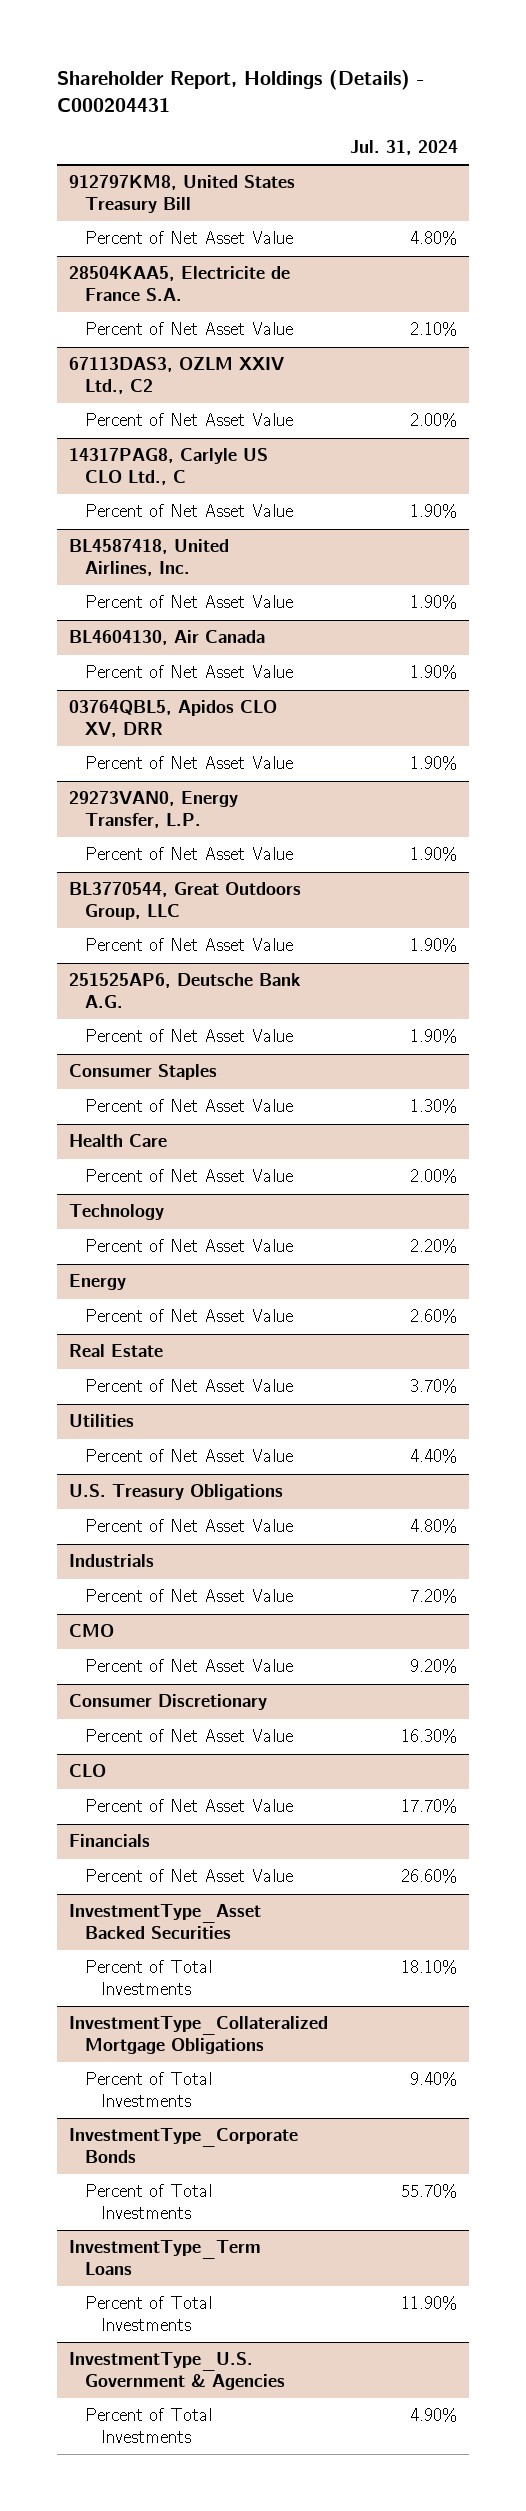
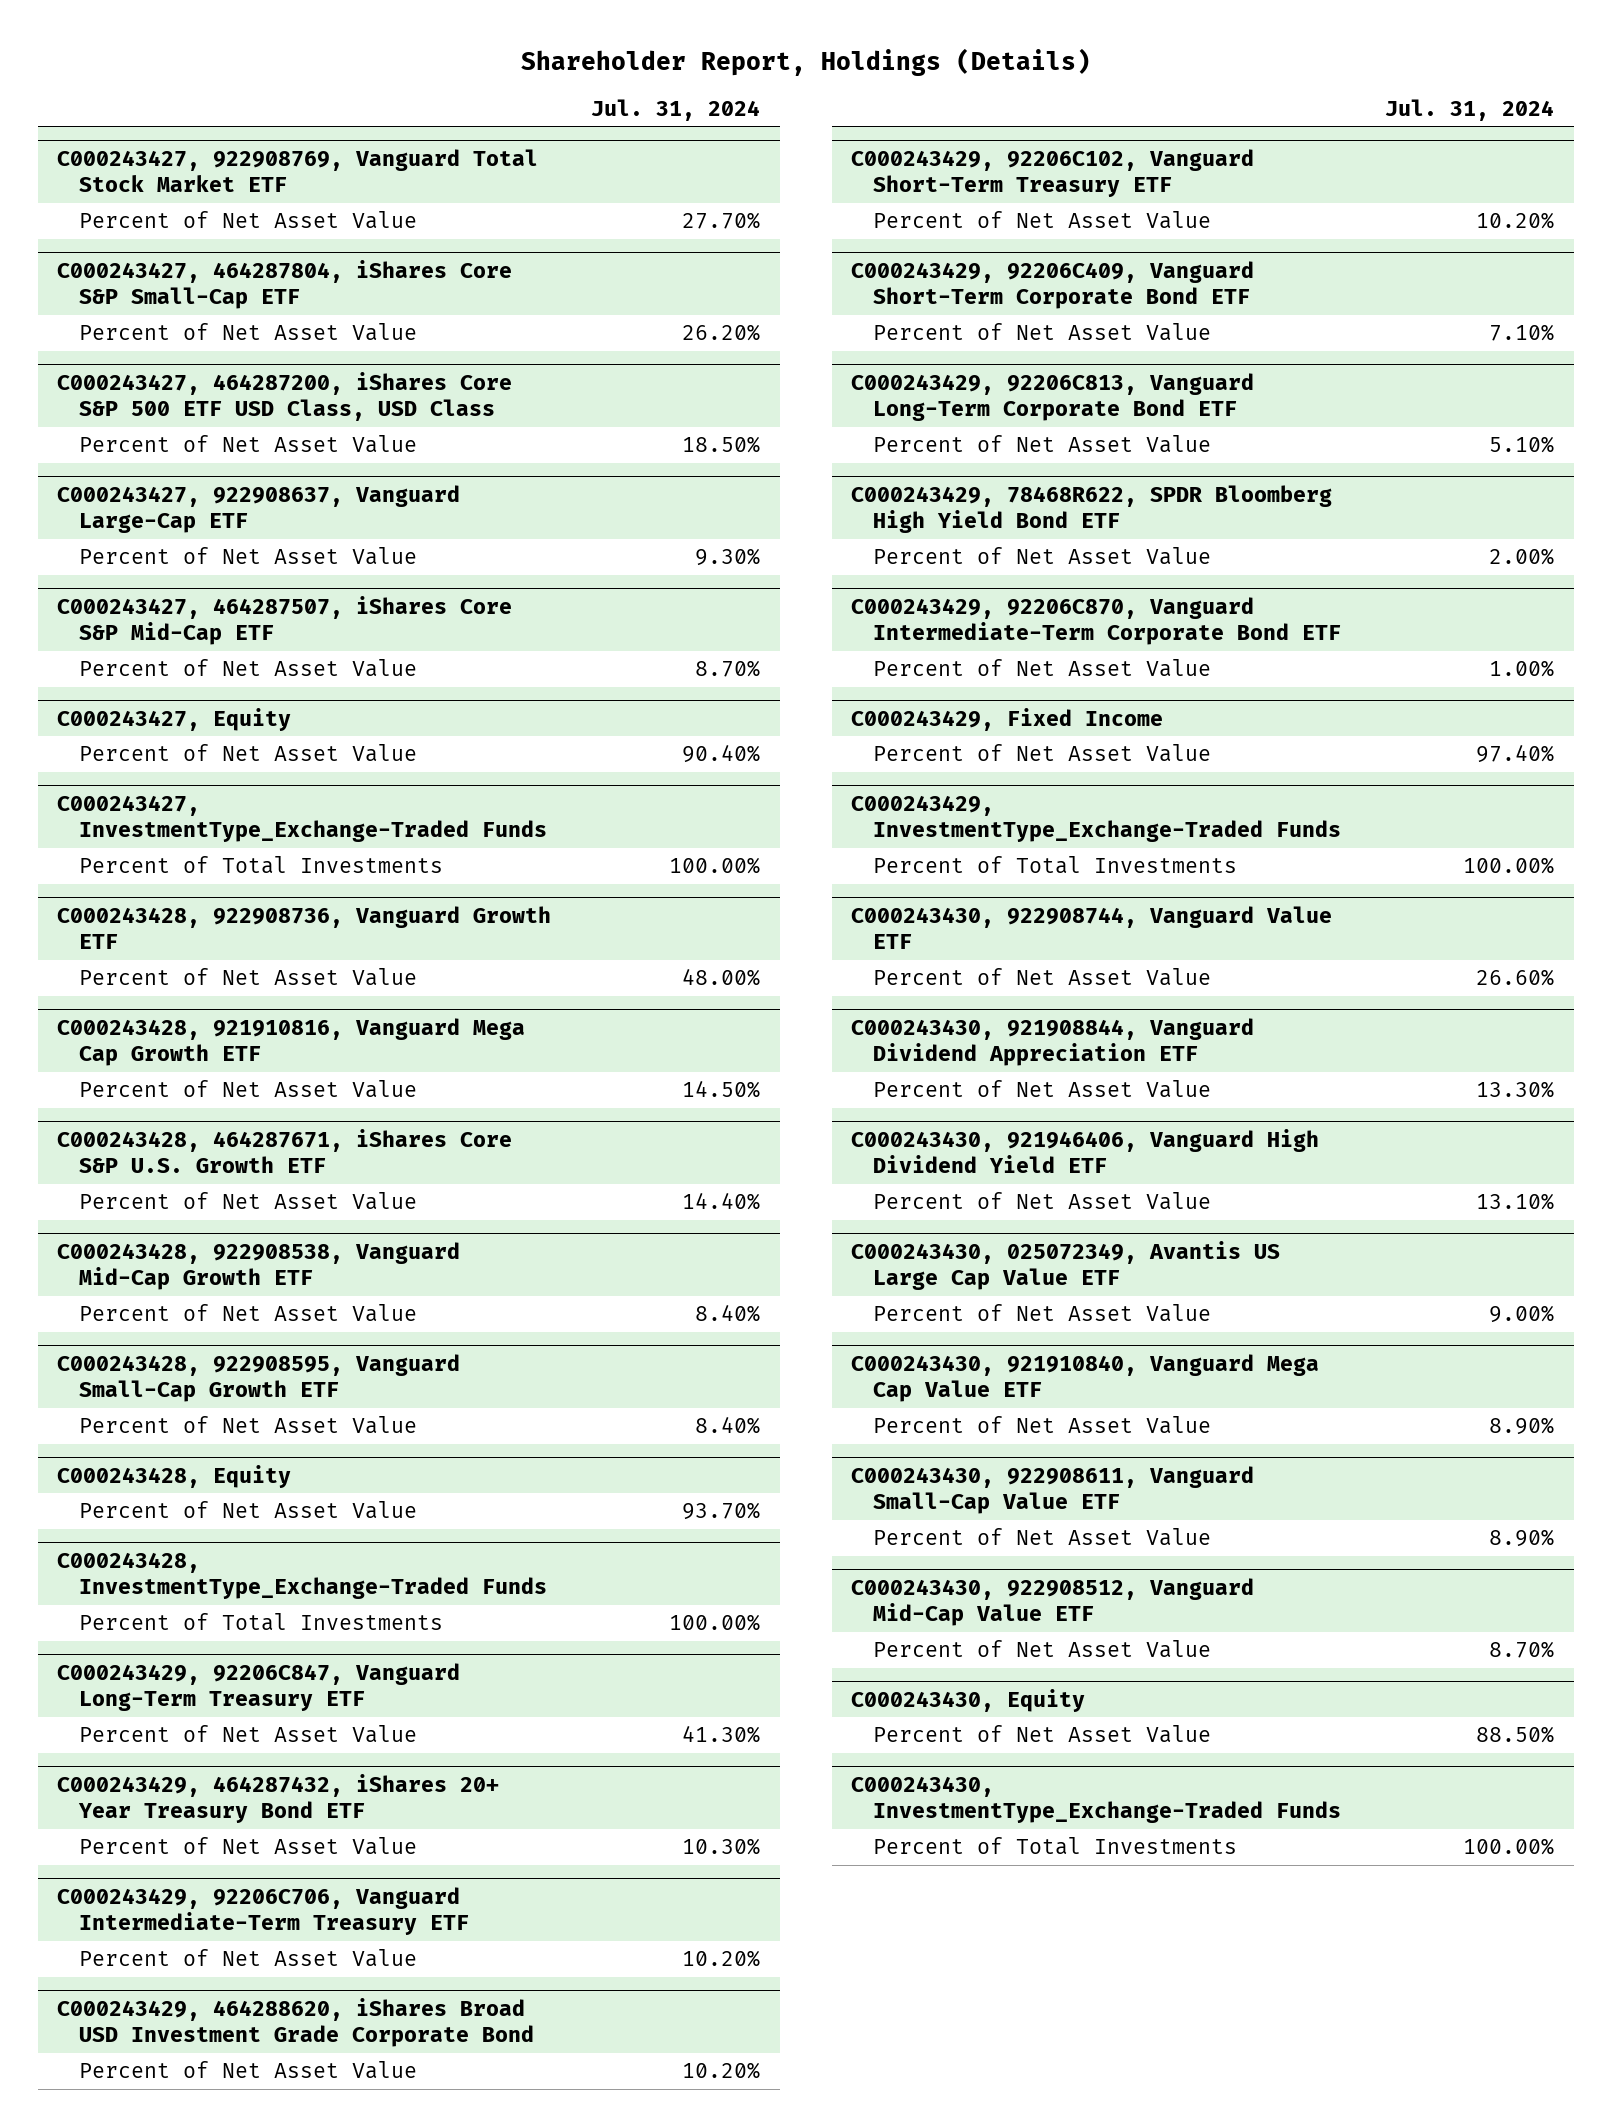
[57,69,425,112] Shareholder Report, Holdings (Details) - C000204431 -> [520,47,1091,76] Shareholder Report, Holdings (Details)
[68,175,295,213] 912797KM8, United States Treasury Bill -> none
[68,266,290,301] 28504KAA5, Electricite de France S.A. -> none
[68,357,284,394] 67113DAS3, OZLM XXIV Ltd., C2 -> none
[68,448,268,485] 14317PAG8, Carlyle US CLO Ltd., C -> none
[68,539,229,576] BL4587418, United Airlines, Inc. -> none
[68,630,265,646] BL4604130, Air Canada -> none
[68,700,277,737] 03764QBL5, Apidos CLO XV, DRR -> none
[68,791,238,828] 29273VAN0, Energy Transfer, L.P. -> none
[68,882,301,920] BL3770544, Great Outdoors Group, LLC -> none
[68,973,301,1008] 251525AP6, Deutsche Bank A.G. -> none
[68,1064,217,1081] Consumer Staples -> none
[68,1134,167,1148] Health Care -> none
none -> [57,148,539,193] C000243427, 922908769, Vanguard Total Stock Market ETF
[409,231,458,246] 4.80% -> [681,212,760,230] 27.70%
none -> [57,259,513,310] C000243427, 464287804, iShares Core S&P Small-Cap ETF
[409,322,458,337] 2.10% -> [681,324,760,342] 26.20%
none -> [57,371,513,422] C000243427, 464287200, iShares Core S&P 500 ETF USD Class, USD Class
[409,413,458,428] 2.00% -> [681,436,760,454] 18.50%
none -> [57,484,461,534] C000243427, 922908637, Vanguard Large-Cap ETF
[409,504,458,519] 1.90% -> [694,548,760,567] 9.30%
none -> [57,595,513,646] C000243427, 464287507, iShares Core S&P Mid-Cap ETF
[409,595,458,610] 1.90% -> [694,660,760,678] 8.70%
none -> [57,707,292,731] C000243427, Equity
[409,665,458,680] 1.90% -> [681,744,760,764] 90.40%
none -> [57,794,548,843] C000243427, InvestmentType_Exchange-Traded Funds
none -> [79,856,444,875] Percent of Total Investments
none -> [57,905,552,950] C000243428, 922908736, Vanguard Growth ETF
[409,756,458,771] 1.90% -> [681,968,760,987] 48.00%
none -> [57,1017,526,1067] C000243428, 921910816, Vanguard Mega Cap Growth ETF
[409,847,458,862] 1.90% -> [681,1080,760,1099] 14.50%
none -> [57,1128,513,1174] C000243428, 464287671, iShares Core S&P U.S. Growth ETF
[409,938,458,953] 1.90% -> [681,1192,760,1211] 14.40%
none -> [57,1241,461,1291] C000243428, 922908538, Vanguard Mid-Cap Growth ETF
[409,1029,458,1044] 1.90% -> [694,1304,760,1323] 8.40%
none -> [57,1353,461,1403] C000243428, 922908595, Vanguard Small-Cap Growth ETF
[409,1099,458,1114] 1.30% -> [694,1416,760,1435] 8.40%
none -> [57,1464,292,1488] C000243428, Equity
none -> [79,1501,418,1520] Percent of Net Asset Value
none -> [57,1551,548,1600] C000243428, InvestmentType_Exchange-Traded Funds
none -> [79,1613,444,1632] Percent of Total Investments
none -> [57,1662,461,1712] C000243429, 92206C847, Vanguard Long-Term Treasury ETF
none -> [79,1725,418,1744] Percent of Net Asset Value
none -> [57,1773,500,1824] C000243429, 464287432, iShares 20+ Year Treasury Bond ETF
none -> [79,1837,418,1856] Percent of Net Asset Value
none -> [57,1886,470,1936] C000243429, 92206C706, Vanguard Intermediate-Term Treasury ETF
none -> [79,1949,418,1968] Percent of Net Asset Value
none -> [57,1997,535,2048] C000243429, 464288620, iShares Broad USD Investment Grade Corporate Bond
none -> [79,2061,418,2080] Percent of Net Asset Value
none -> [851,148,1255,198] C000243429, 92206C102, Vanguard Short-Term Treasury ETF
none -> [873,211,1212,230] Percent of Net Asset Value
none -> [851,260,1255,310] C000243429, 92206C409, Vanguard Short-Term Corporate Bond ETF
none -> [873,323,1212,342] Percent of Net Asset Value
none -> [851,372,1255,422] C000243429, 92206C813, Vanguard Long-Term Corporate Bond ETF
none -> [873,435,1212,454] Percent of Net Asset Value
none -> [851,484,1333,534] C000243429, 78468R622, SPDR Bloomberg High Yield Bond ETF
[68,1204,164,1221] Technology -> none
[68,1274,126,1291] Energy -> none
[68,1344,163,1358] Real Estate -> none
[84,1379,293,1393] Percent of Net Asset Value -> none
[68,1414,134,1428] Utilities -> none
[84,1449,293,1463] Percent of Net Asset Value -> none
[68,1484,283,1501] U.S. Treasury Obligations -> none
[84,1519,293,1533] Percent of Net Asset Value -> none
[68,1554,154,1568] Industrials -> none
[84,1589,293,1603] Percent of Net Asset Value -> none
[68,1624,114,1638] CMO -> none
[84,1659,293,1673] Percent of Net Asset Value -> none
[68,1694,267,1711] Consumer Discretionary -> none
[84,1729,293,1743] Percent of Net Asset Value -> none
[68,1764,106,1778] CLO -> none
[84,1799,293,1813] Percent of Net Asset Value -> none
[68,1834,150,1848] Financials -> none
none -> [851,596,1342,646] C000243429, 92206C870, Vanguard Intermediate-Term Corporate Bond ETF
[409,1239,458,1254] 2.20% -> [1489,660,1555,678] 1.00%
none -> [851,707,1164,731] C000243429, Fixed Income
[409,1309,458,1324] 2.60% -> [1476,744,1555,764] 97.40%
none -> [851,794,1342,843] C000243429, InvestmentType_Exchange-Traded Funds
none -> [873,856,1238,875] Percent of Total Investments
none -> [851,905,1333,950] C000243430, 922908744, Vanguard Value ETF
[68,1904,261,1939] InvestmentType_Asset Backed Securities -> none
[68,2016,328,2054] InvestmentType_Collateralized Mortgage Obligations -> none
[84,2072,212,2107] Percent of Total Investments -> none
[68,2128,298,2163] InvestmentType_Corporate Bonds -> none
[84,2184,212,2219] Percent of Total Investments -> none
[68,2240,261,2275] InvestmentType_Term Loans -> none
[84,2296,212,2331] Percent of Total Investments -> none
[68,2352,285,2390] InvestmentType_U.S. Government & Agencies -> none
[84,2408,212,2443] Percent of Total Investments -> none
none -> [851,1017,1255,1067] C000243430, 921908844, Vanguard Dividend Appreciation ETF
none -> [873,1080,1212,1099] Percent of Net Asset Value
none -> [851,1128,1320,1174] C000243430, 921946406, Vanguard High Dividend Yield ETF
none -> [873,1192,1212,1211] Percent of Net Asset Value
none -> [851,1240,1281,1291] C000243430, 025072349, Avantis US Large Cap Value ETF
none -> [873,1304,1212,1323] Percent of Net Asset Value
none -> [851,1353,1320,1403] C000243430, 921910840, Vanguard Mega Cap Value ETF
none -> [873,1416,1212,1435] Percent of Net Asset Value
none -> [851,1465,1255,1515] C000243430, 922908611, Vanguard Small-Cap Value ETF
none -> [873,1528,1212,1547] Percent of Net Asset Value
none -> [851,1577,1255,1627] C000243430, 922908512, Vanguard Mid-Cap Value ETF
none -> [873,1640,1212,1659] Percent of Net Asset Value
none -> [851,1688,1086,1712] C000243430, Equity
none -> [873,1725,1212,1744] Percent of Net Asset Value
none -> [851,1775,1342,1824] C000243430, InvestmentType_Exchange-Traded Funds
[400,1960,458,1975] 18.10% -> [1463,1838,1555,1856] 100.00%

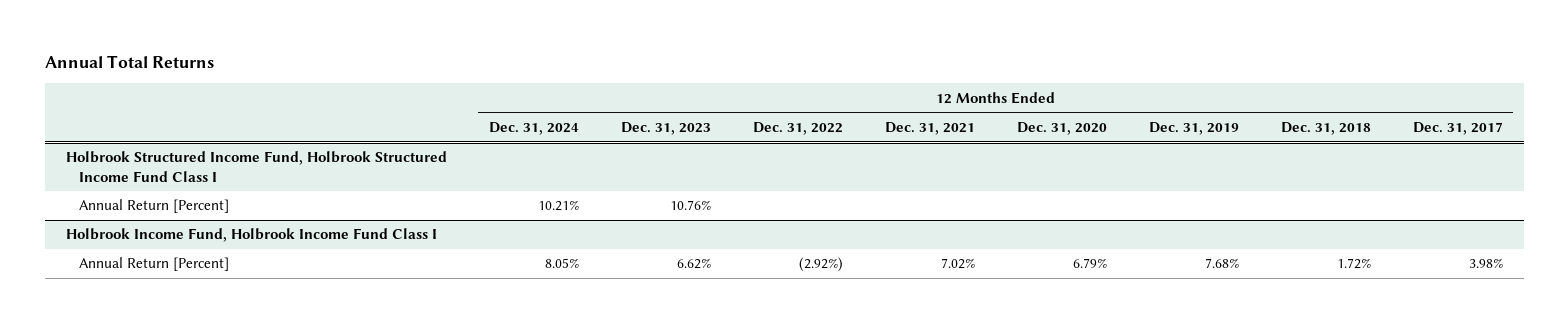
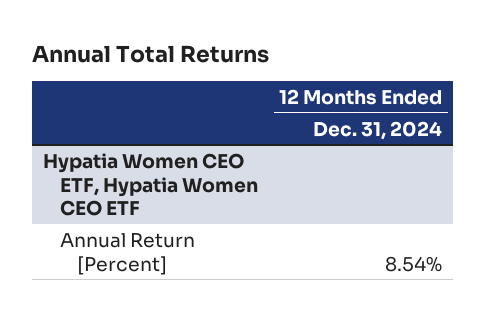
[620,122,711,136] Dec. 31, 2023 -> none
[752,122,843,136] Dec. 31, 2022 -> none
[884,122,975,136] Dec. 31, 2021 -> none
[1016,122,1107,136] Dec. 31, 2020 -> none
[1148,122,1239,136] Dec. 31, 2019 -> none
[1280,122,1371,136] Dec. 31, 2018 -> none
[1412,122,1503,136] Dec. 31, 2017 -> none
[65,151,447,182] Holbrook Structured Income Fund, Holbrook Structured Income Fund Class I -> none
[65,228,437,243] Holbrook Income Fund, Holbrook Income Fund Class I -> none
[79,257,230,272] Annual Return [Percent] -> none
none -> [42,152,259,217] Hypatia Women CEO ETF, Hypatia Women CEO ETF
[537,200,579,212] 10.21% -> [385,255,443,272] 8.54%

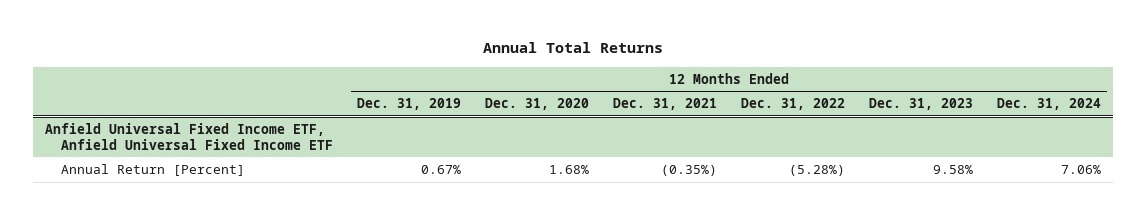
none -> [356,98,461,111] Dec. 31, 2019
none -> [484,98,589,111] Dec. 31, 2020
none -> [612,98,717,111] Dec. 31, 2021
none -> [740,98,845,111] Dec. 31, 2022
none -> [868,98,973,111] Dec. 31, 2023
[42,152,259,217] Hypatia Women CEO ETF, Hypatia Women CEO ETF -> none
none -> [45,123,333,150] Anfield Universal Fixed Income ETF, Anfield Universal Fixed Income ETF
[385,255,443,272] 8.54% -> [1060,165,1101,175] 7.06%

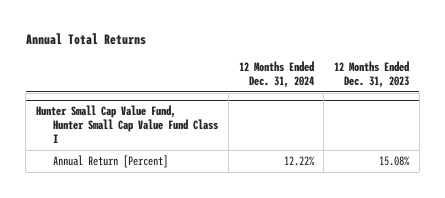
[356,98,461,111] Dec. 31, 2019 -> none
[484,98,589,111] Dec. 31, 2020 -> none
[612,98,717,111] Dec. 31, 2021 -> none
[740,98,845,111] Dec. 31, 2022 -> none
[45,123,333,150] Anfield Universal Fixed Income ETF, Anfield Universal Fixed Income ETF -> none
none -> [35,105,219,144] Hunter Small Cap Value Fund, Hunter Small Cap Value Fund Class I
[932,165,973,175] 9.58% -> [379,156,411,167] 15.08%
[1060,165,1101,175] 7.06% -> [283,156,315,167] 12.22%

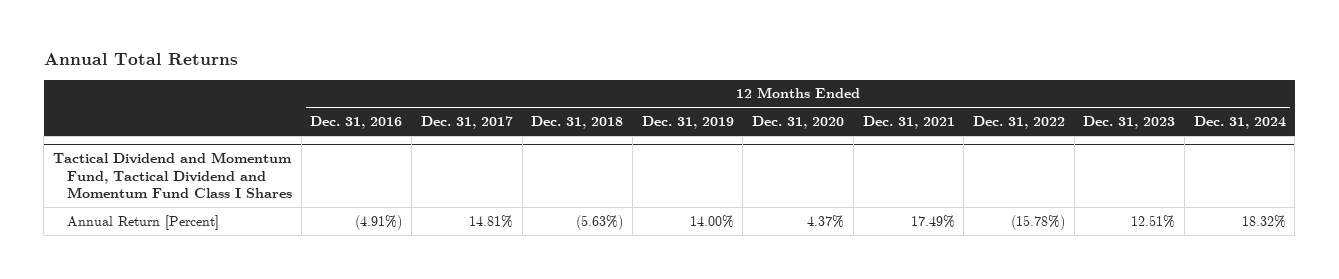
none -> [310,116,403,130] Dec. 31, 2016
none -> [420,116,513,130] Dec. 31, 2017
none -> [531,116,624,130] Dec. 31, 2018
none -> [641,116,734,130] Dec. 31, 2019
none -> [752,116,845,130] Dec. 31, 2020
none -> [862,116,955,130] Dec. 31, 2021
none -> [972,116,1065,130] Dec. 31, 2022
[35,105,219,144] Hunter Small Cap Value Fund, Hunter Small Cap Value Fund Class I -> none
none -> [52,152,292,198] Tactical Dividend and Momentum Fund, Tactical Dividend and Momentum Fund Class I Shares
[283,156,315,167] 12.22% -> [1241,214,1286,228] 18.32%
[379,156,411,167] 15.08% -> [1131,214,1176,228] 12.51%

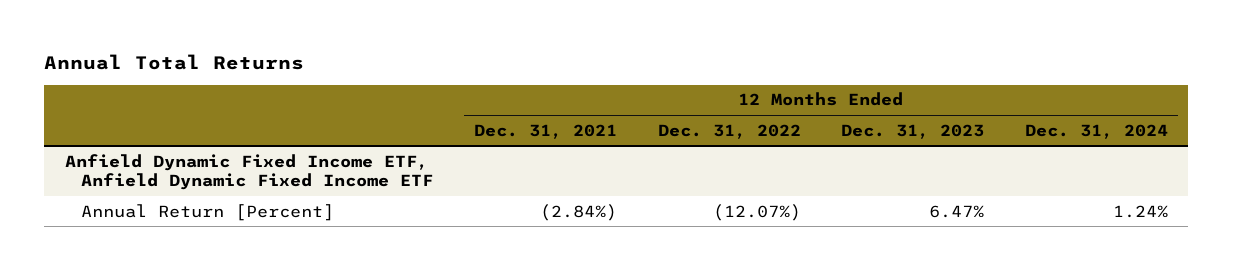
[310,116,403,130] Dec. 31, 2016 -> none
[420,116,513,130] Dec. 31, 2017 -> none
[531,116,624,130] Dec. 31, 2018 -> none
[641,116,734,130] Dec. 31, 2019 -> none
[752,116,845,130] Dec. 31, 2020 -> none
[52,152,292,198] Tactical Dividend and Momentum Fund, Tactical Dividend and Momentum Fund Class I Shares -> none
none -> [64,153,434,190] Anfield Dynamic Fixed Income ETF, Anfield Dynamic Fixed Income ETF
[910,214,955,228] 17.49% -> [539,203,617,221] (2.84%)
[1010,214,1065,230] (15.78%) -> [712,203,801,221] (12.07%)
[1131,214,1176,228] 12.51% -> [929,204,985,218] 6.47%
[1241,214,1286,228] 18.32% -> [1113,204,1169,218] 1.24%

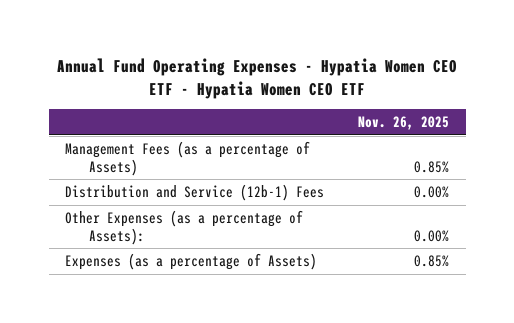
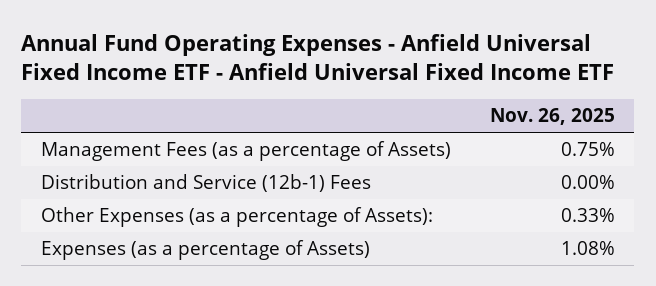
[57,57,458,99] Annual Fund Operating Expenses - Hypatia Women CEO ETF - Hypatia Women CEO ETF -> [21,33,615,81] Annual Fund Operating Expenses - Anfield Universal Fixed Income ETF - Anfield Universal Fixed Income ETF
[413,160,449,173] 0.85% -> [560,142,615,157] 0.75%
[413,229,449,242] 0.00% -> [560,208,615,223] 0.33%
[413,254,449,267] 0.85% -> [560,241,615,256] 1.08%

